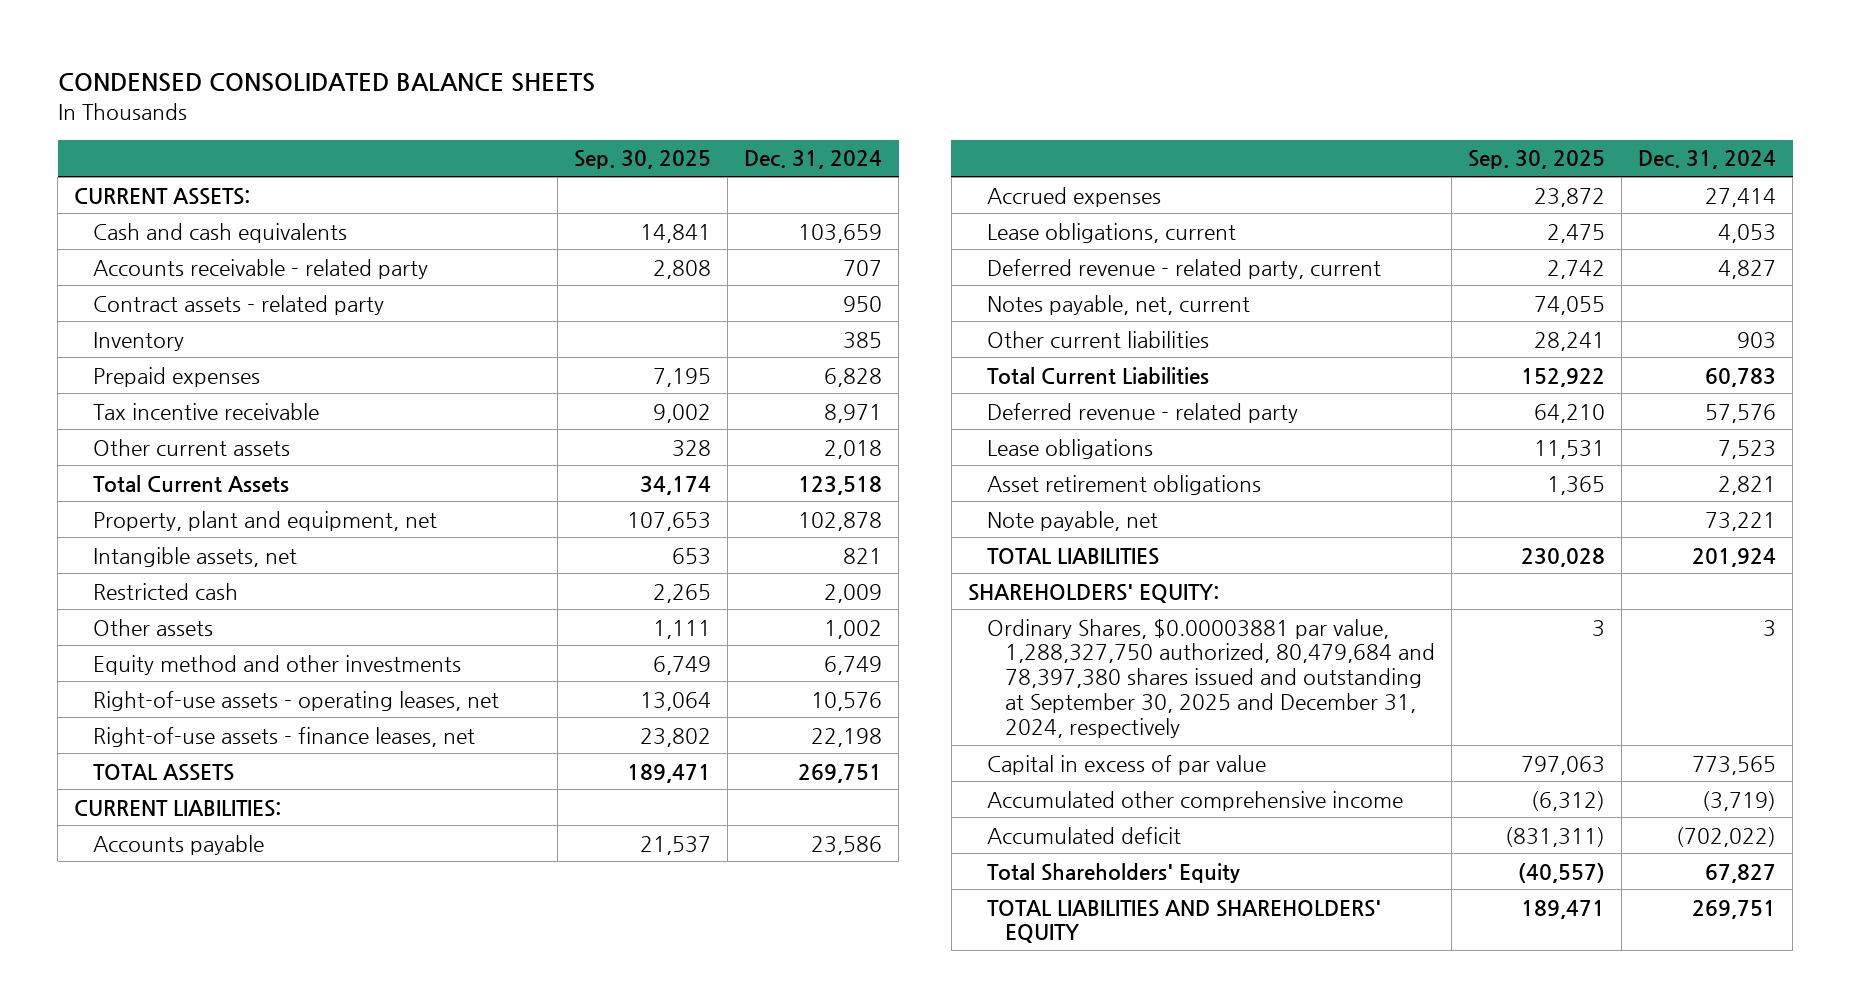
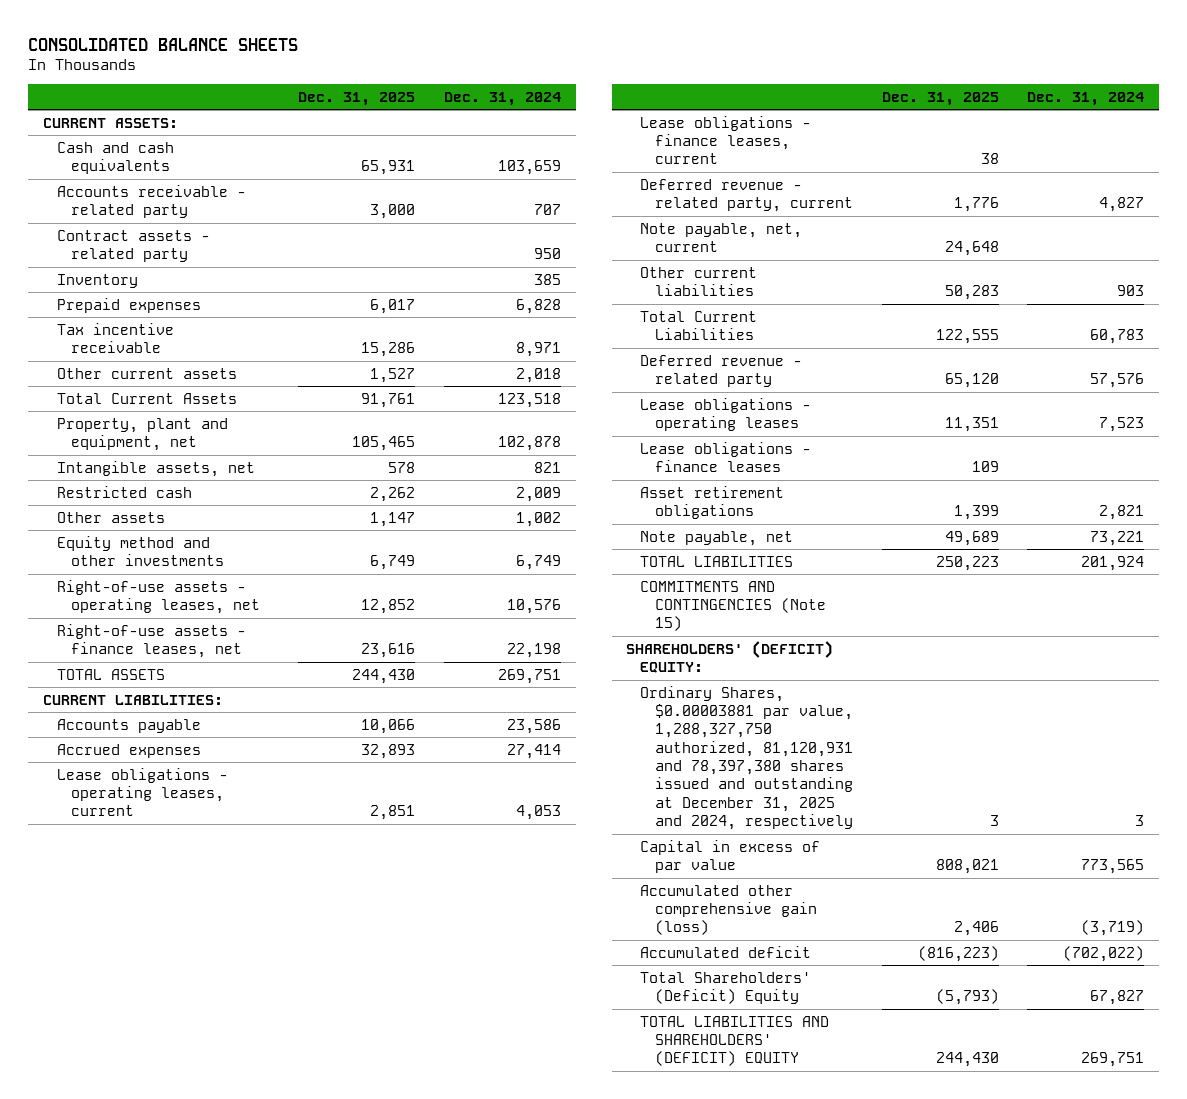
[57,73,595,93] CONDENSED CONSOLIDATED BALANCE SHEETS -> [28,37,299,51] CONSOLIDATED BALANCE SHEETS
[574,150,712,170] Sep. 30, 2025 -> none
none -> [298,91,416,106] Dec. 31, 2025
[986,222,1236,243] Lease obligations, current -> [57,767,229,817] Lease obligations - operating leases, current
none -> [640,115,812,165] Lease obligations - finance leases, current
[986,294,1250,315] Notes payable, net, current -> [640,222,803,252] Note payable, net, current
[986,438,1153,459] Lease obligations -> [640,397,812,431] Lease obligations - operating leases
none -> [640,441,812,472] Lease obligations - finance leases
none -> [640,580,826,632] COMMITMENTS AND CONTINGENCIES (Note 15)
[967,583,1219,603] SHAREHOLDERS' EQUITY: -> [625,640,833,673] SHAREHOLDERS' (DEFICIT) EQUITY:
[986,618,1436,738] Ordinary Shares, $0.00003881 par value, 1,288,327,750 authorized, 80,479,684 and 78,397,380 shares issued and outstanding at September 30, 2025 and December 31, 2024, respectively -> [640,685,853,831] Ordinary Shares, $0.00003881 par value, 1,288,327,750 authorized, 81,120,931 and 78,397,380 shares issued and outstanding at December 31, 2025 and 2024, respectively
[986,790,1403,811] Accumulated other comprehensive income -> [640,884,817,936] Accumulated other comprehensive gain (loss)
[986,862,1240,883] Total Shareholders' Equity -> [640,971,812,1004] Total Shareholders' (Deficit) Equity
[986,899,1381,944] TOTAL LIABILITIES AND SHAREHOLDERS' EQUITY -> [640,1015,830,1067] TOTAL LIABILITIES AND SHAREHOLDERS' (DEFICIT) EQUITY

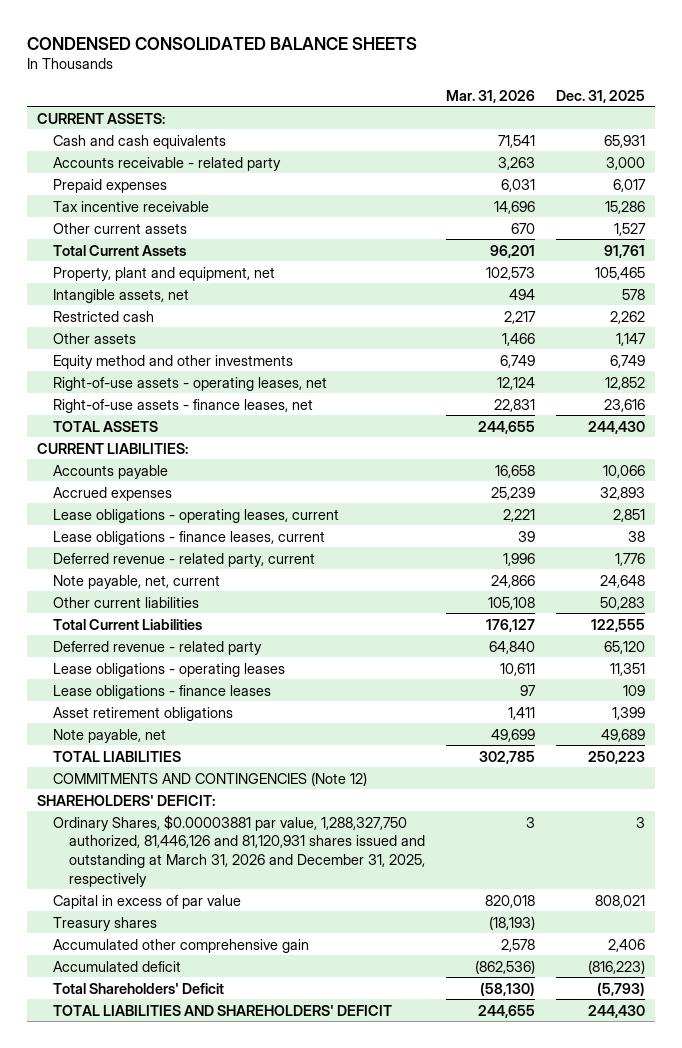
[28,37,299,51] CONSOLIDATED BALANCE SHEETS -> [26,36,417,50] CONDENSED CONSOLIDATED BALANCE SHEETS
[444,91,562,106] Dec. 31, 2024 -> none
none -> [446,89,536,103] Mar. 31, 2026
[57,229,211,262] Contract assets - related party -> none
[57,273,139,288] Inventory -> none
[640,580,826,632] COMMITMENTS AND CONTINGENCIES (Note 15) -> [53,771,368,786] COMMITMENTS AND CONTINGENCIES (Note 12)
[625,640,833,673] SHAREHOLDERS' (DEFICIT) EQUITY: -> [37,794,216,806] SHAREHOLDERS' DEFICIT:
[640,685,853,831] Ordinary Shares, $0.00003881 par value, 1,288,327,750 authorized, 81,120,931 and 78,397,380 shares issued and outstanding at December 31, 2025 and 2024, respectively -> [53,814,426,887] Ordinary Shares, $0.00003881 par value, 1,288,327,750 authorized, 81,446,126 and 81,120,931 shares issued and outstanding at March 31, 2026 and December 31, 2025, respectively
none -> [53,916,158,931] Treasury shares
[640,884,817,936] Accumulated other comprehensive gain (loss) -> [53,938,310,953] Accumulated other comprehensive gain
[640,971,812,1004] Total Shareholders' (Deficit) Equity -> [53,982,225,994] Total Shareholders' Deficit
[640,1015,830,1067] TOTAL LIABILITIES AND SHAREHOLDERS' (DEFICIT) EQUITY -> [53,1004,393,1016] TOTAL LIABILITIES AND SHAREHOLDERS' DEFICIT

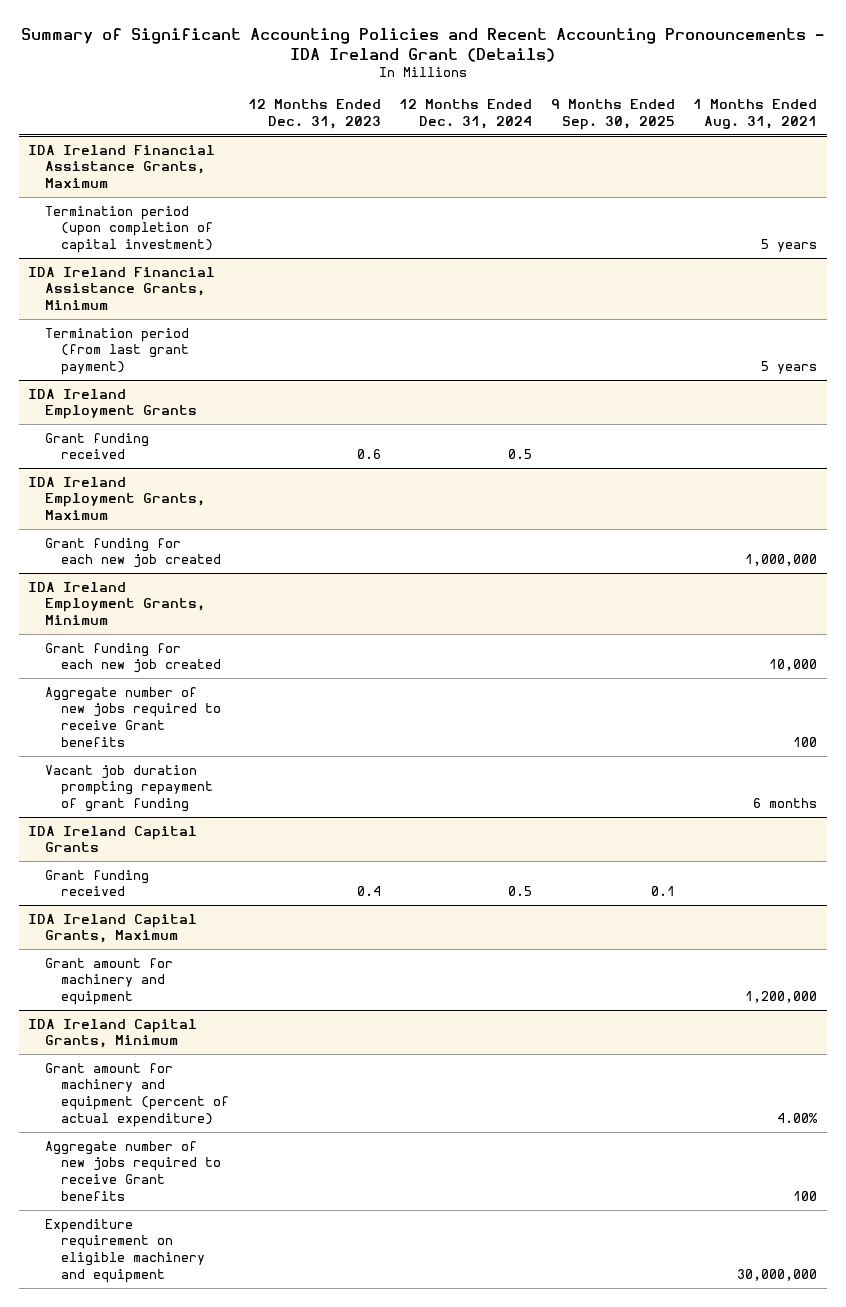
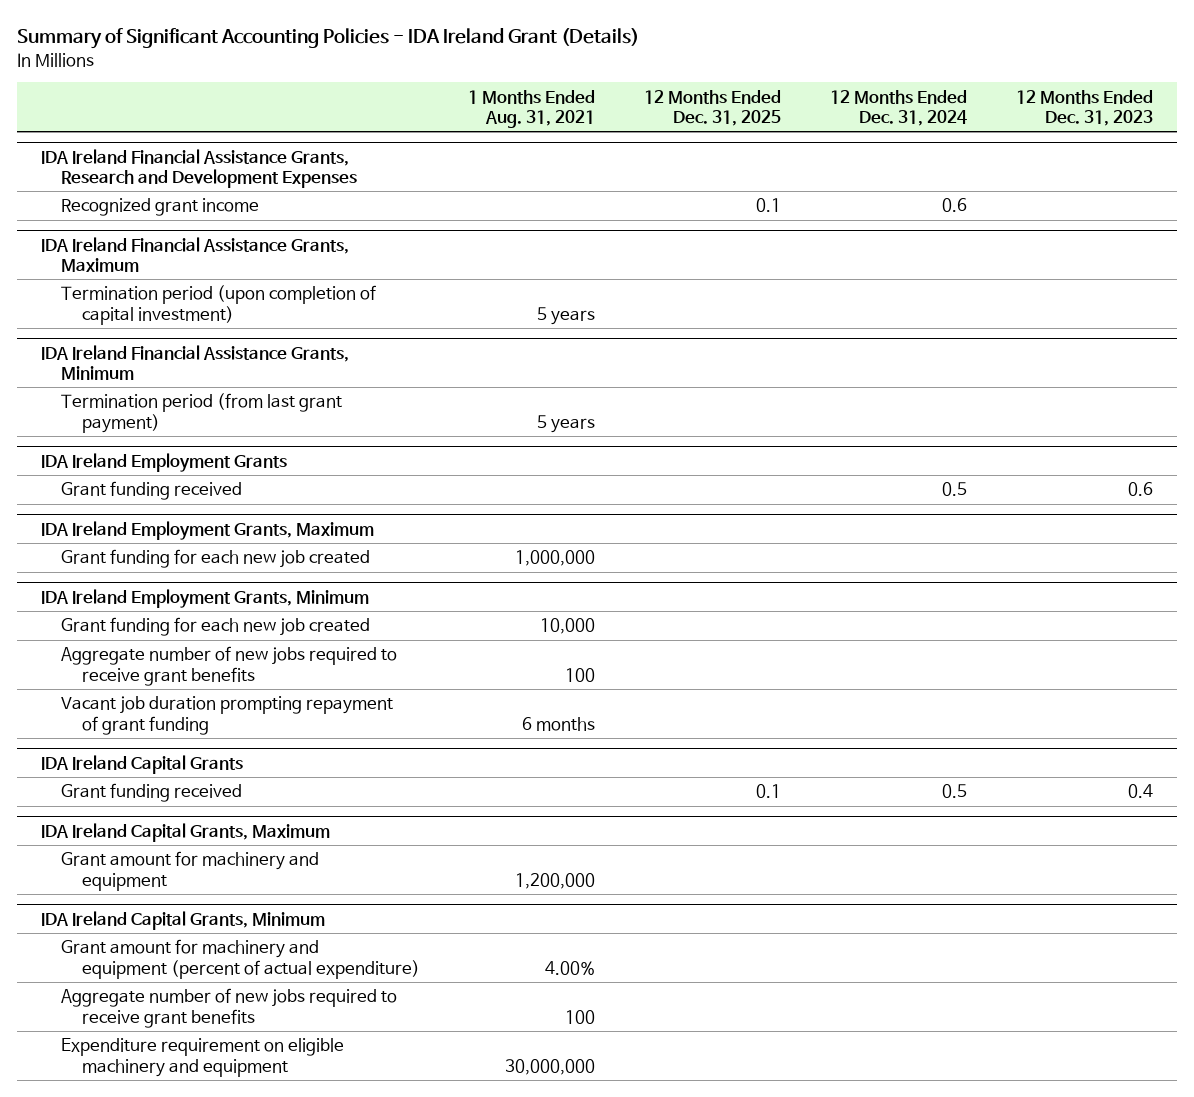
[20,27,824,62] Summary of Significant Accounting Policies and Recent Accounting Pronouncements - IDA Ireland Grant (Details) -> [17,28,640,50] Summary of Significant Accounting Policies - IDA Ireland Grant (Details)
[550,99,675,130] 9 Months Ended Sep. 30, 2025 -> none
none -> [644,89,782,127] 12 Months Ended Dec. 31, 2025
none -> [41,148,358,188] IDA Ireland Financial Assistance Grants, Research and Development Expenses
none -> [61,198,260,217] Recognized grant income
[44,686,222,747] Aggregate number of new jobs required to receive Grant benefits -> [61,646,398,686] Aggregate number of new jobs required to receive grant benefits
[44,1140,222,1201] Aggregate number of new jobs required to receive Grant benefits -> [61,988,398,1028] Aggregate number of new jobs required to receive grant benefits

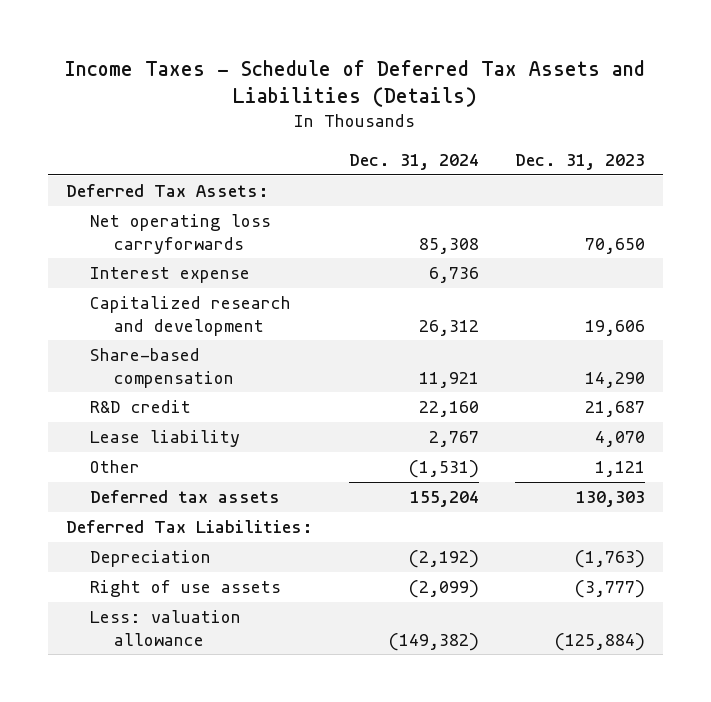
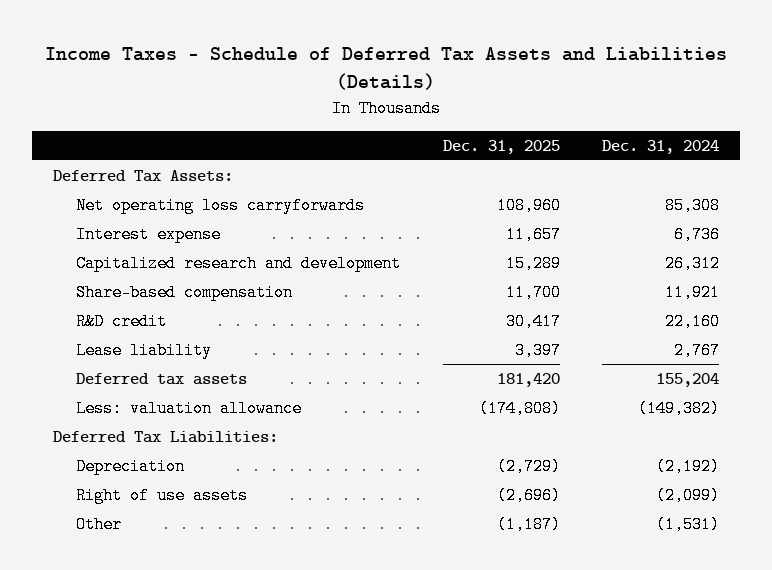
[514,153,645,170] Dec. 31, 2023 -> none
none -> [442,139,560,154] Dec. 31, 2025
[89,609,241,646] Less: valuation allowance -> [76,399,303,417] Less: valuation allowance
[89,459,140,473] Other -> [76,515,123,533] Other

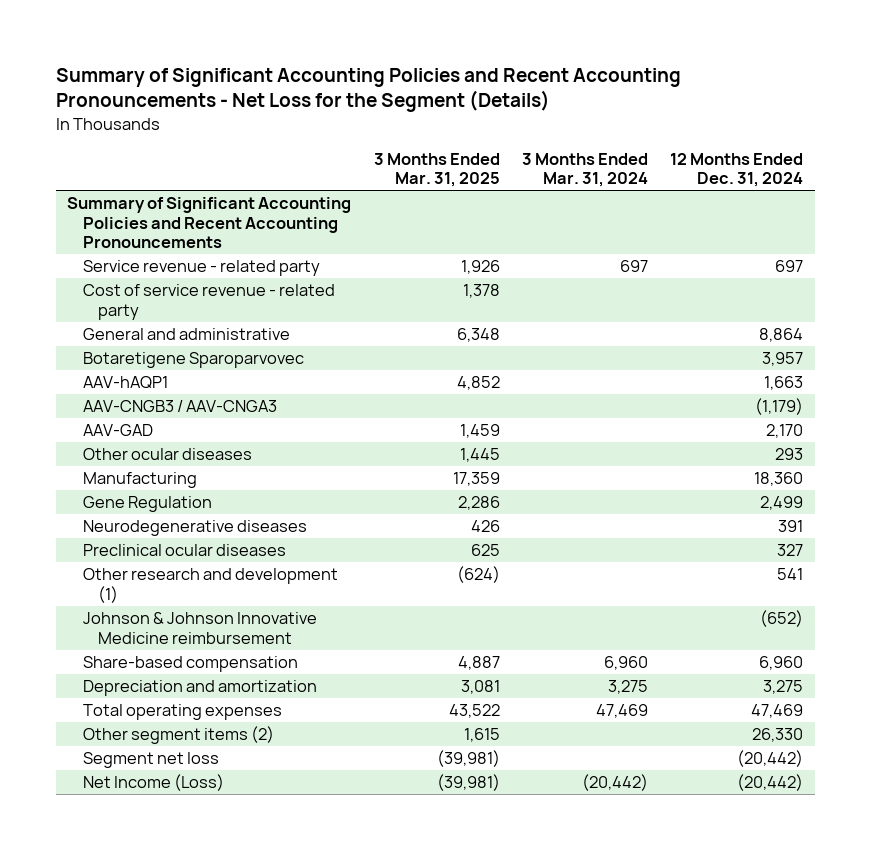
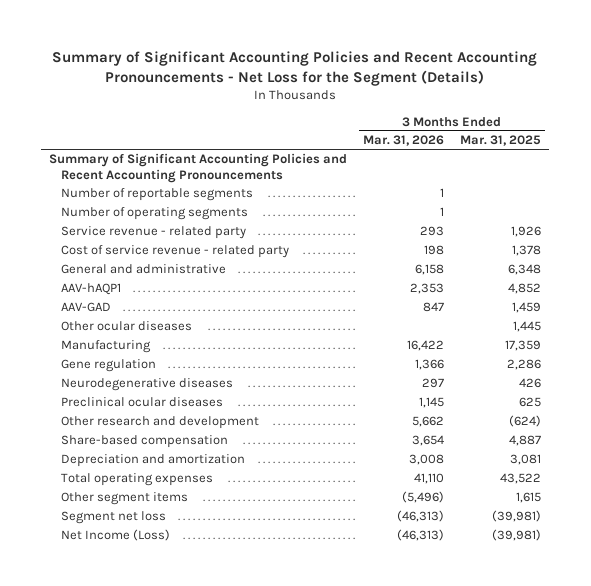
[522,152,649,188] 3 Months Ended Mar. 31, 2024 -> none
[670,152,804,188] 12 Months Ended Dec. 31, 2024 -> none
none -> [363,135,445,147] Mar. 31, 2026
none -> [61,188,254,202] Number of reportable segments
none -> [61,207,249,221] Number of operating segments
[82,352,304,369] Botaretigene Sparoparvovec -> none
[82,400,277,413] AAV-CNGB3 / AAV-CNGA3 -> none
[82,496,212,513] Gene Regulation -> [61,359,157,373] Gene regulation
[82,612,317,644] Johnson & Johnson Innovative Medicine reimbursement -> none
[82,568,338,603] Other research and development (1) -> [61,416,260,430] Other research and development
[82,726,274,745] Other segment items (2) -> [61,492,189,506] Other segment items

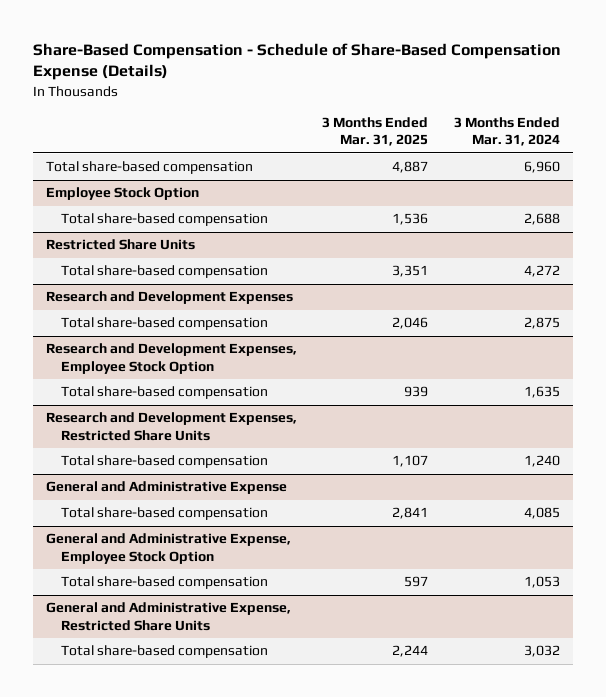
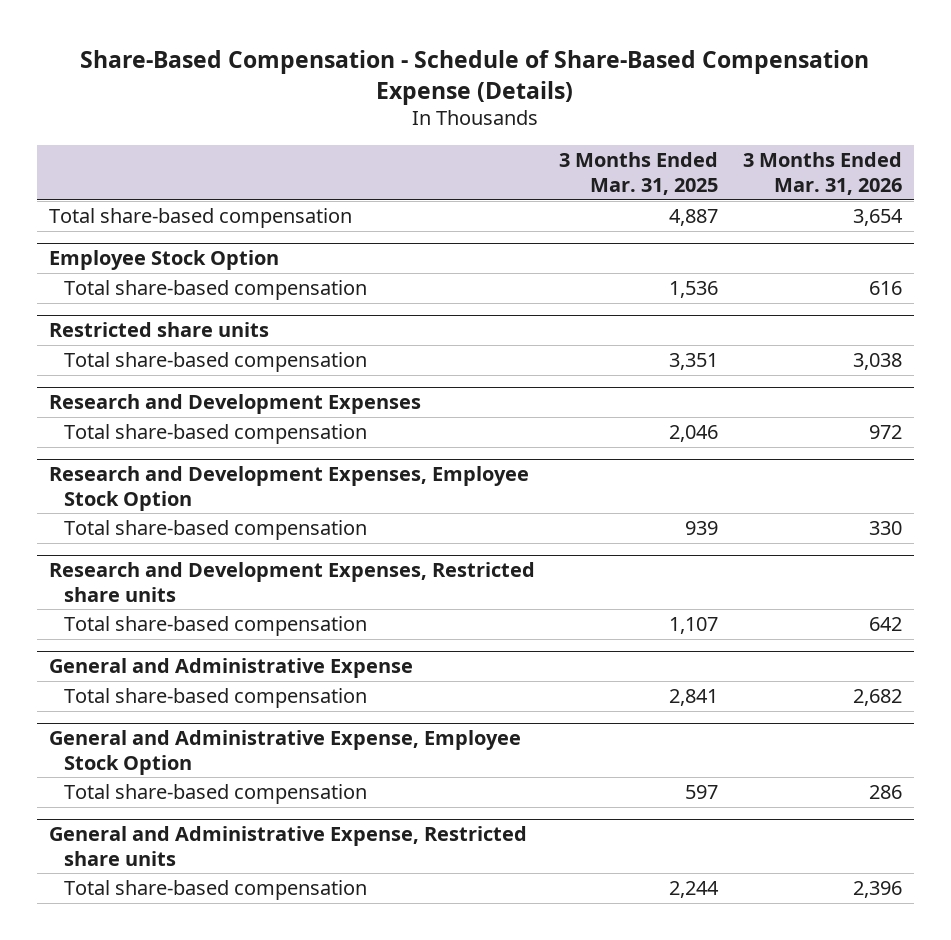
[454,117,561,147] 3 Months Ended Mar. 31, 2024 -> none
none -> [742,152,902,195] 3 Months Ended Mar. 31, 2026
[45,239,195,251] Restricted Share Units -> [48,322,269,338] Restricted share units
[45,412,297,441] Research and Development Expenses, Restricted Share Units -> [48,562,535,602] Research and Development Expenses, Restricted share units
[45,602,291,631] General and Administrative Expense, Restricted Share Units -> [48,826,527,866] General and Administrative Expense, Restricted share units

